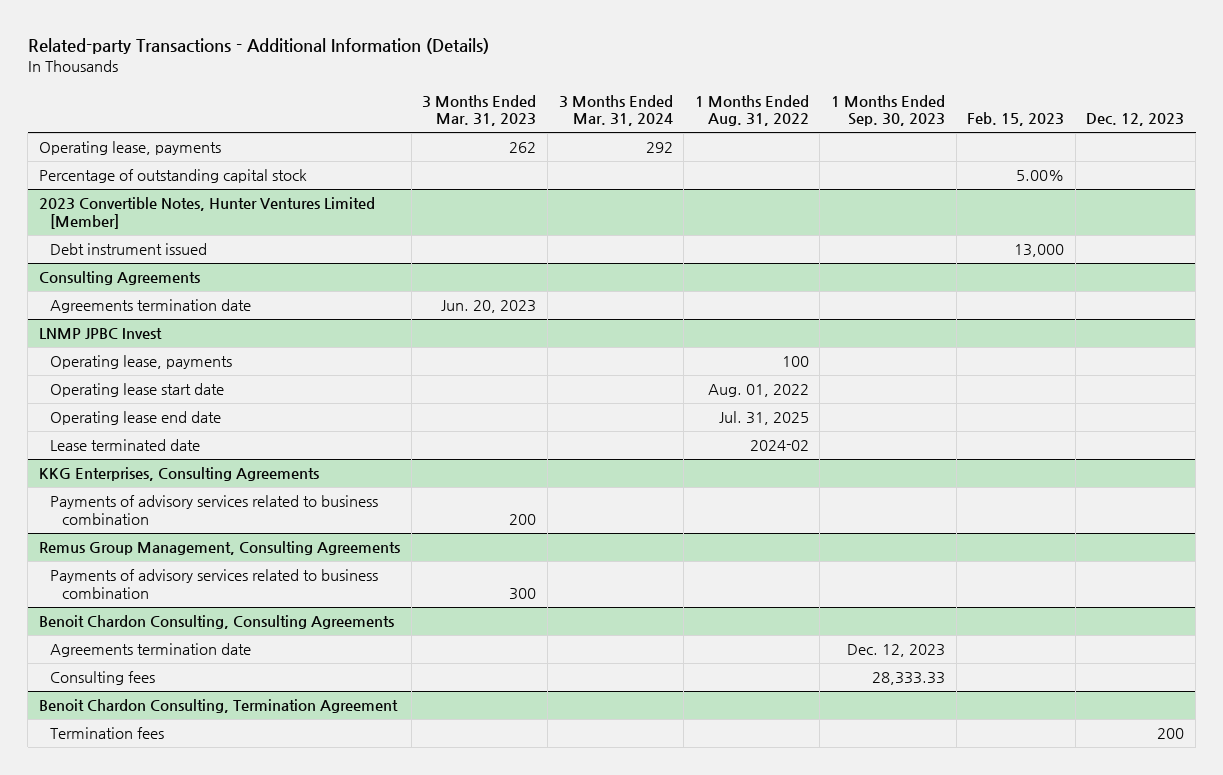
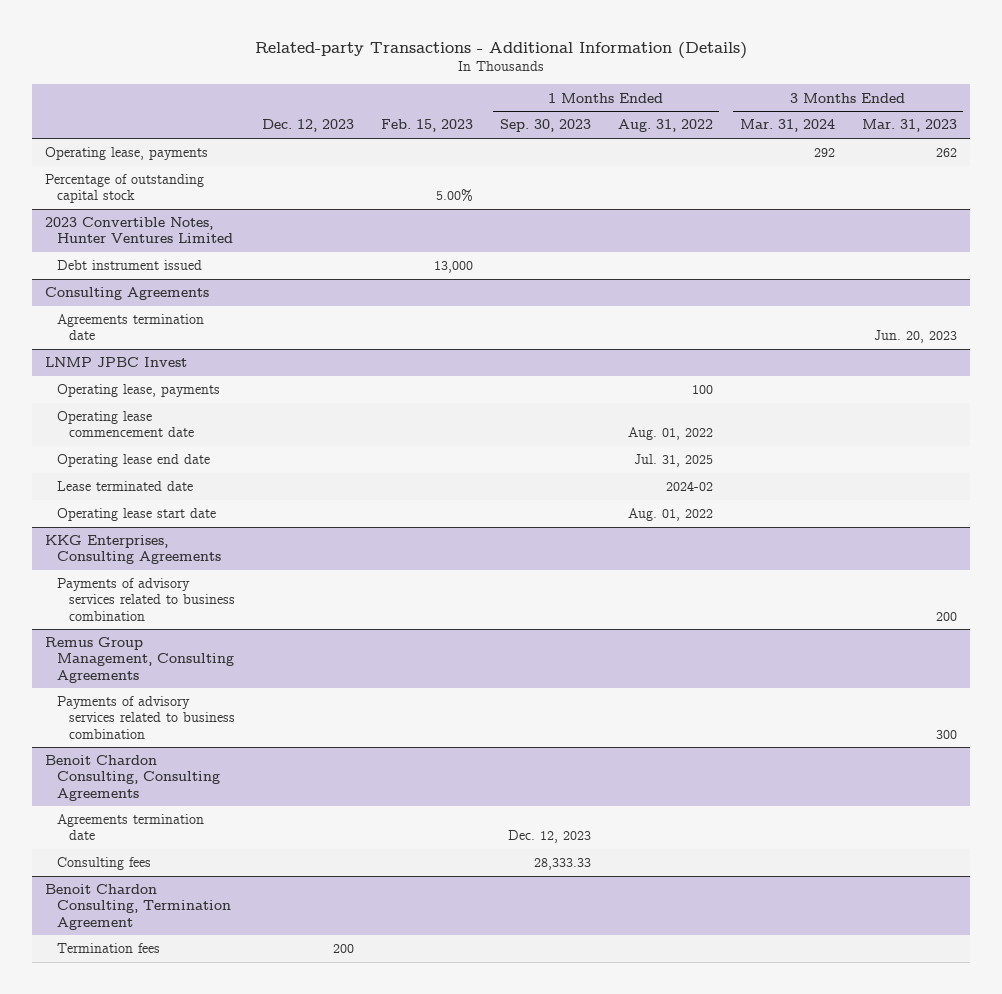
[39,197,376,230] 2023 Convertible Notes, Hunter Ventures Limited [Member] -> [45,217,234,244] 2023 Convertible Notes, Hunter Ventures Limited
none -> [57,411,194,438] Operating lease commencement date
[50,383,225,398] Operating lease start date -> [57,508,217,522] Operating lease start date

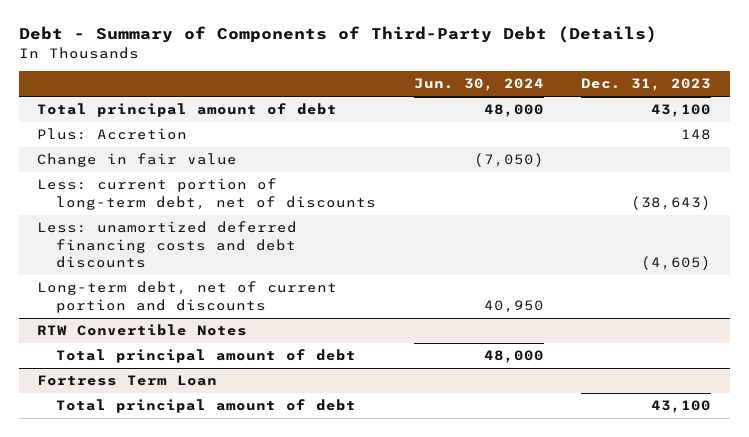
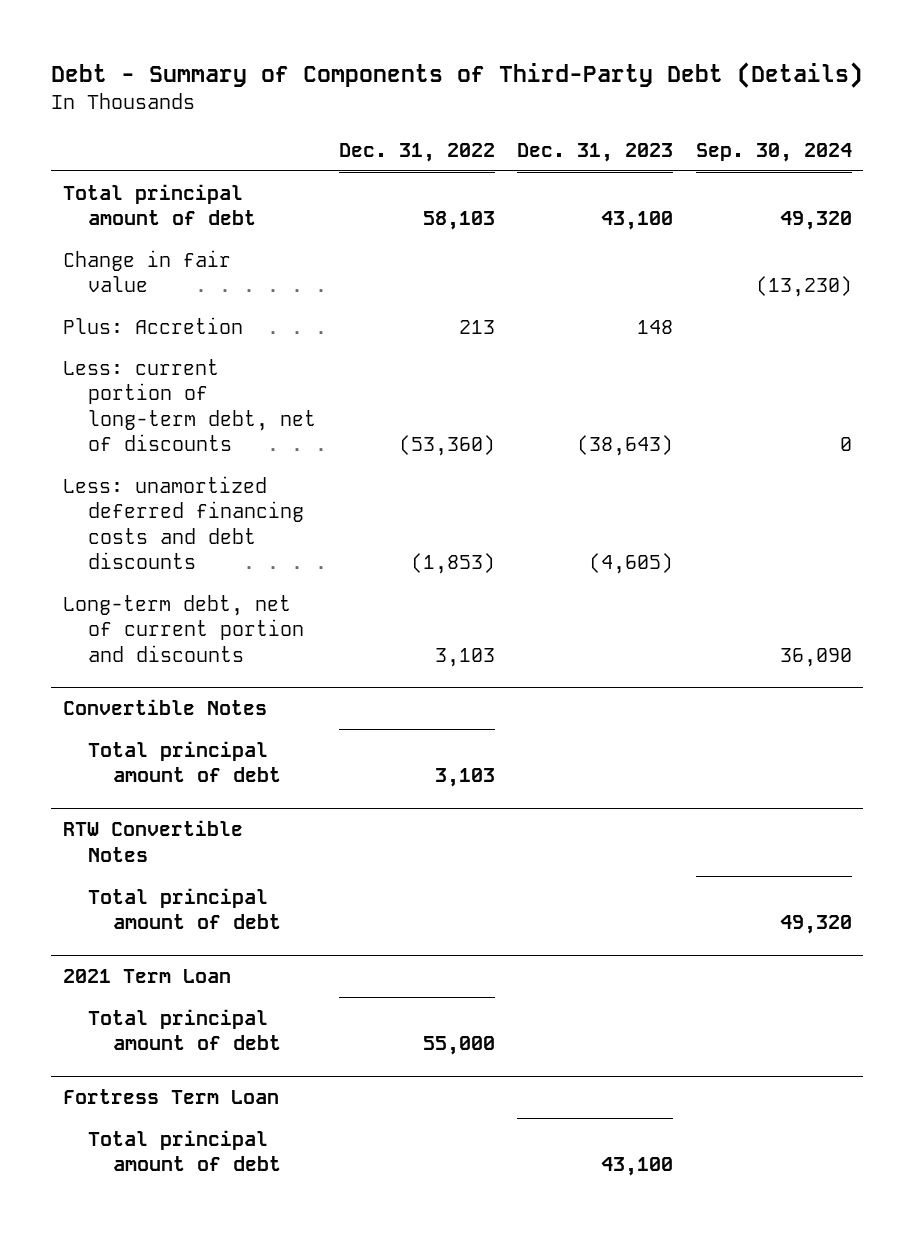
[413,78,544,92] Jun. 30, 2024 -> none
none -> [338,142,495,162] Dec. 31, 2022
none -> [696,142,853,162] Sep. 30, 2024
[37,128,188,141] Plus: Accretion -> [62,316,243,334] Plus: Accretion
none -> [62,699,267,716] Convertible Notes
none -> [87,740,282,783] Total principal amount of debt
none -> [62,969,231,984] 2021 Term Loan
none -> [87,1008,282,1051] Total principal amount of debt

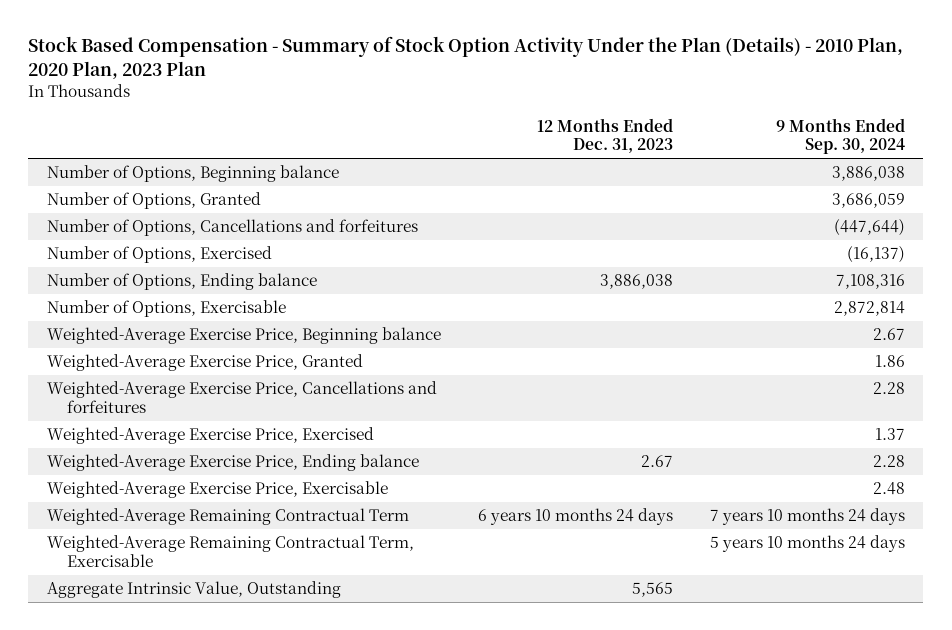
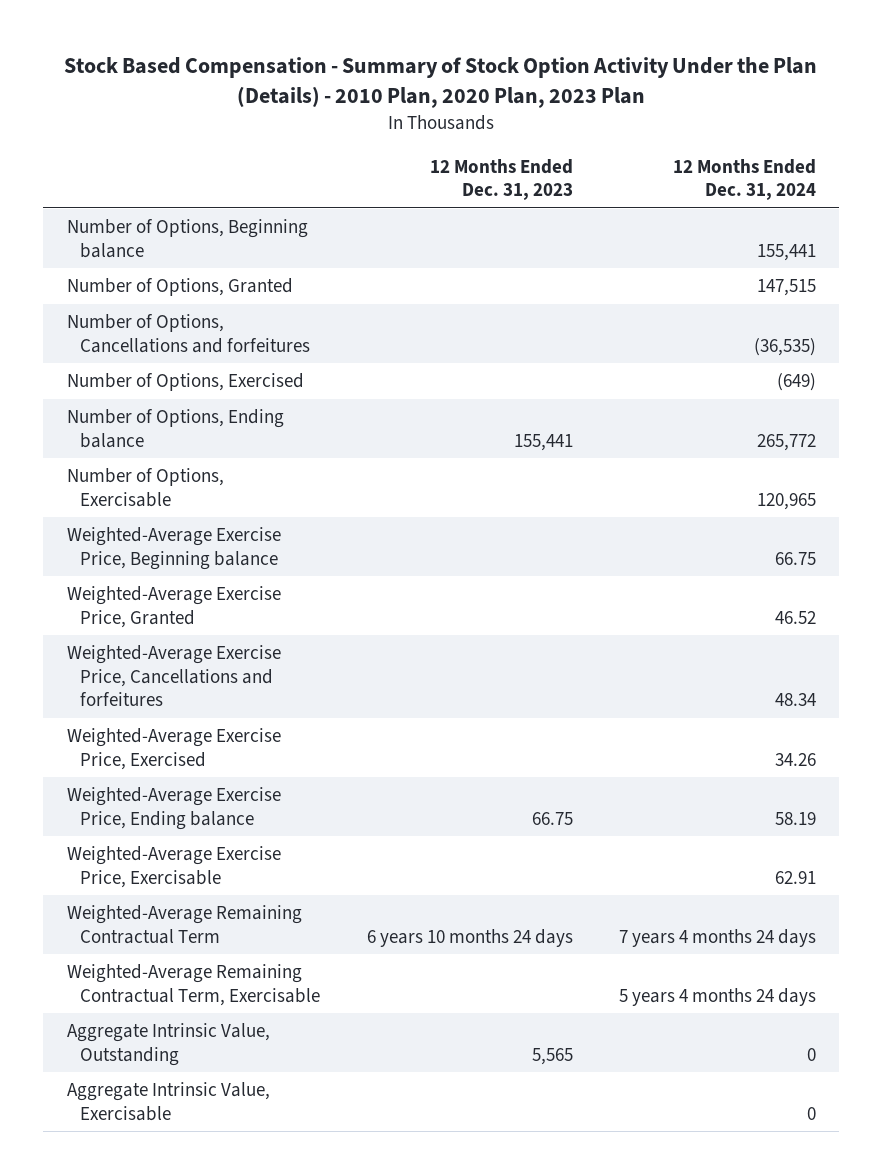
[775,117,905,155] 9 Months Ended Sep. 30, 2024 -> none
none -> [672,158,816,200] 12 Months Ended Dec. 31, 2024
[599,274,673,290] 3,886,038 -> [513,433,573,451] 155,441
[640,455,673,468] 2.67 -> [531,811,573,825] 66.75
none -> [66,1082,270,1121] Aggregate Intrinsic Value, Exercisable

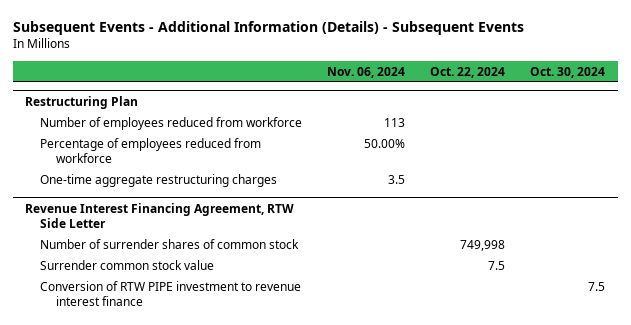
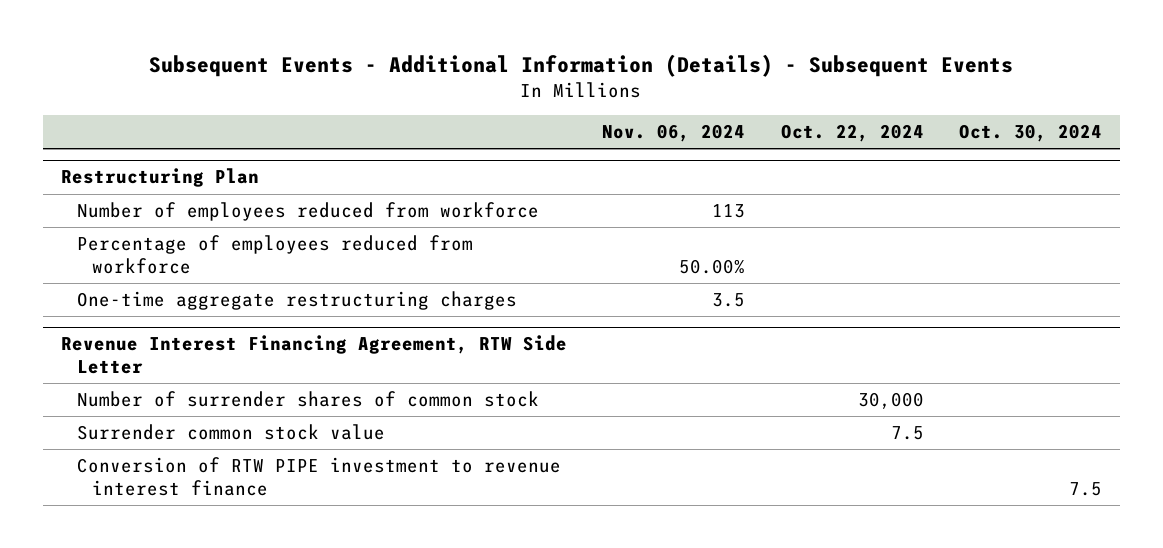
[460,239,506,251] 749,998 -> [857,392,924,410] 30,000

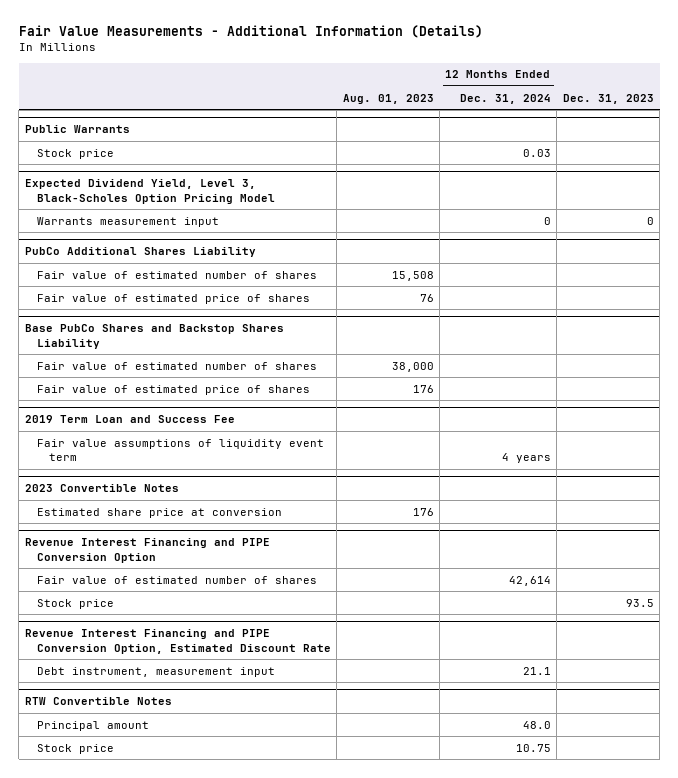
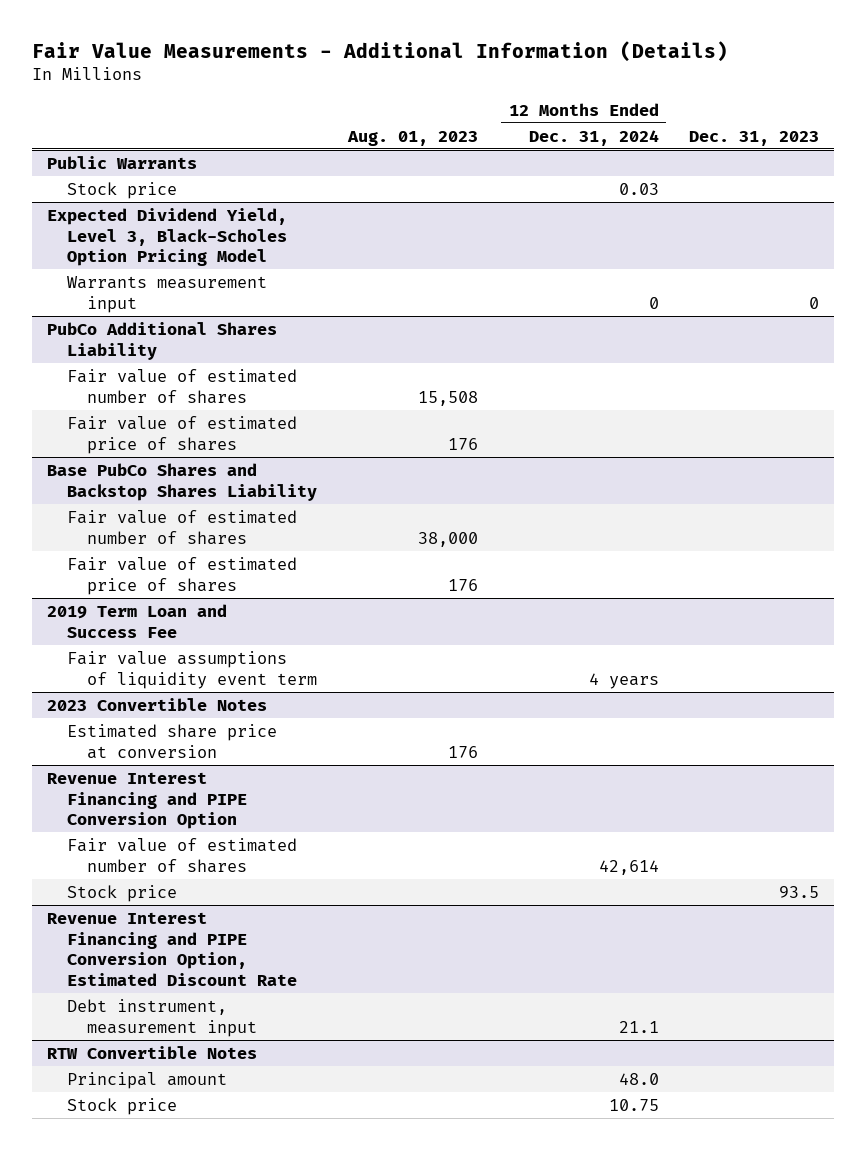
[419,293,434,302] 76 -> [447,437,478,450] 176

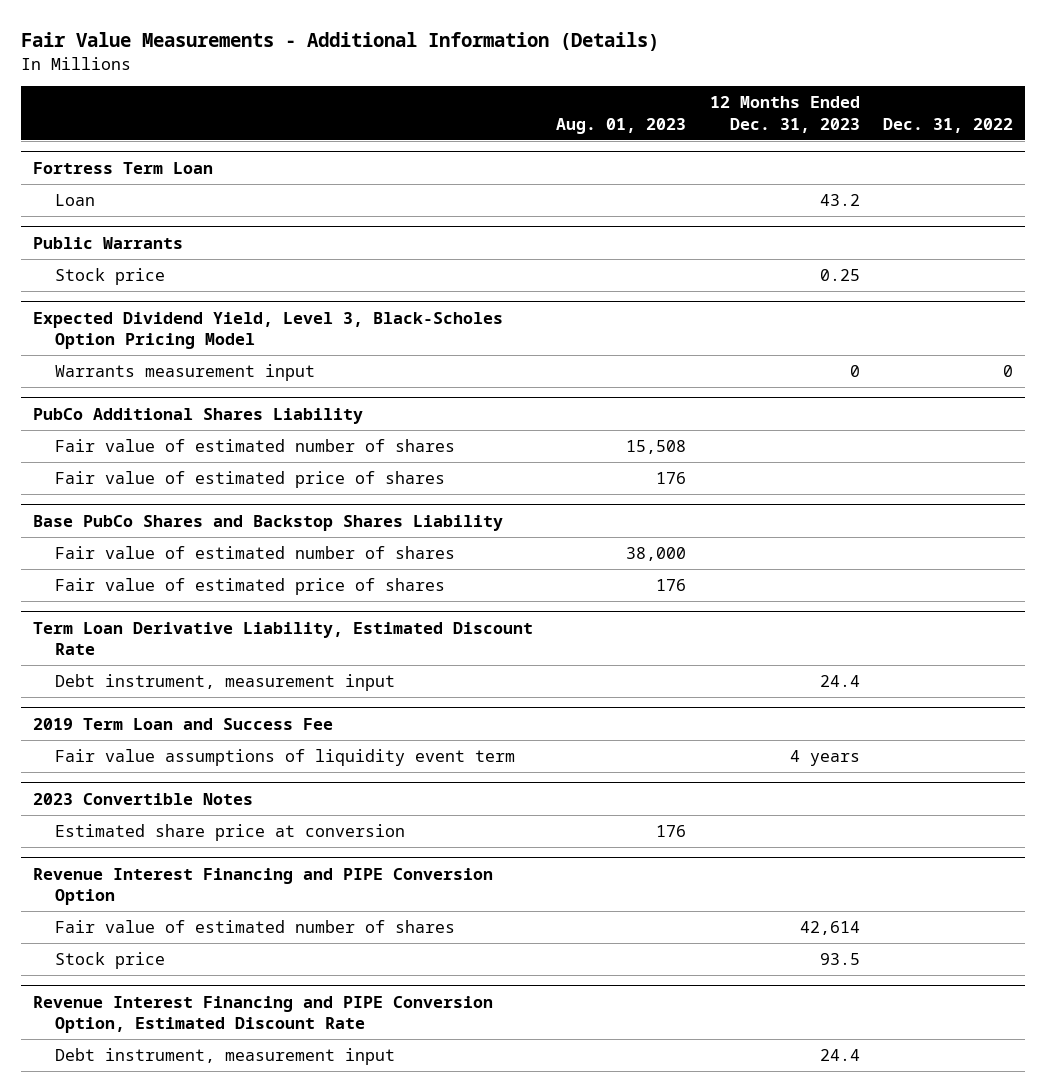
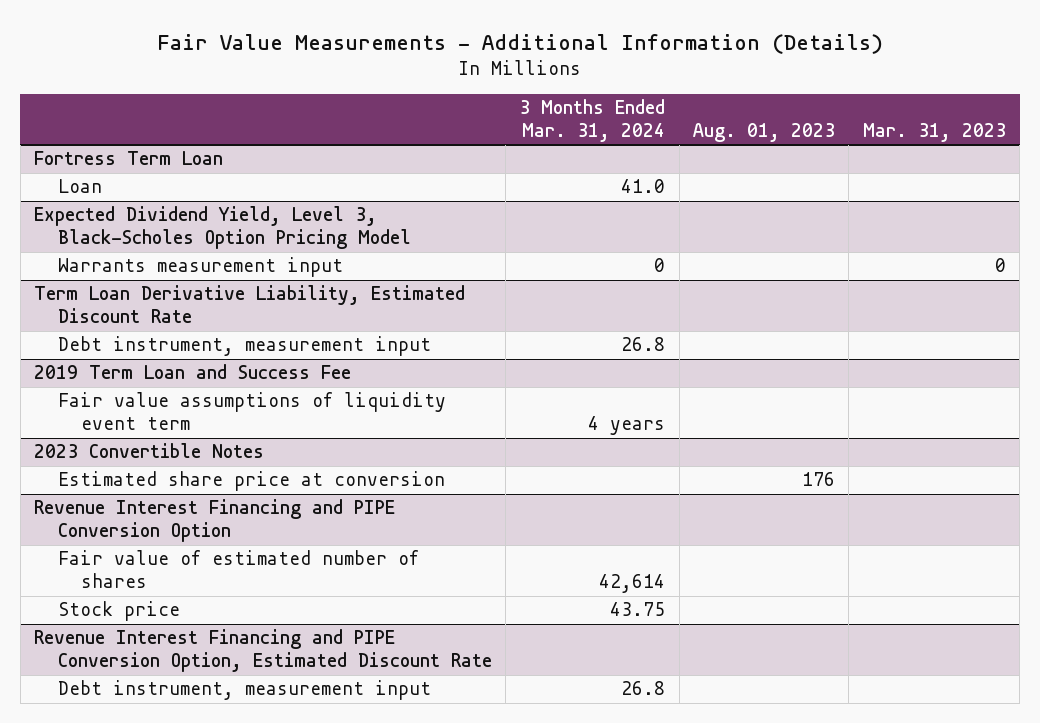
[709,96,860,133] 12 Months Ended Dec. 31, 2023 -> none
[882,117,1013,133] Dec. 31, 2022 -> none
none -> [519,98,666,142] 3 Months Ended Mar. 31, 2024
none -> [862,122,1006,142] Mar. 31, 2023
[32,236,183,249] Public Warrants -> none
[55,267,166,285] Stock price -> none
[32,407,363,424] PubCo Additional Shares Liability -> none
[55,438,456,452] Fair value of estimated number of shares -> none
[55,470,446,488] Fair value of estimated price of shares -> none
[32,514,503,531] Base PubCo Shares and Backstop Shares Liability -> none
[55,545,456,559] Fair value of estimated number of shares -> none
[55,577,446,595] Fair value of estimated price of shares -> none

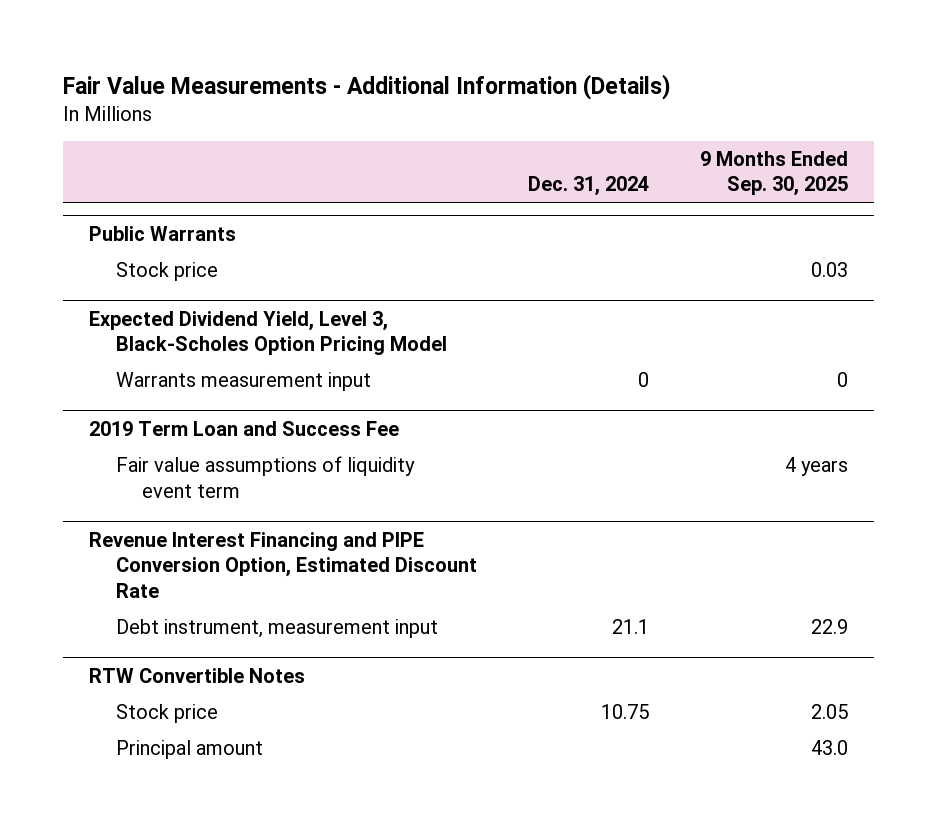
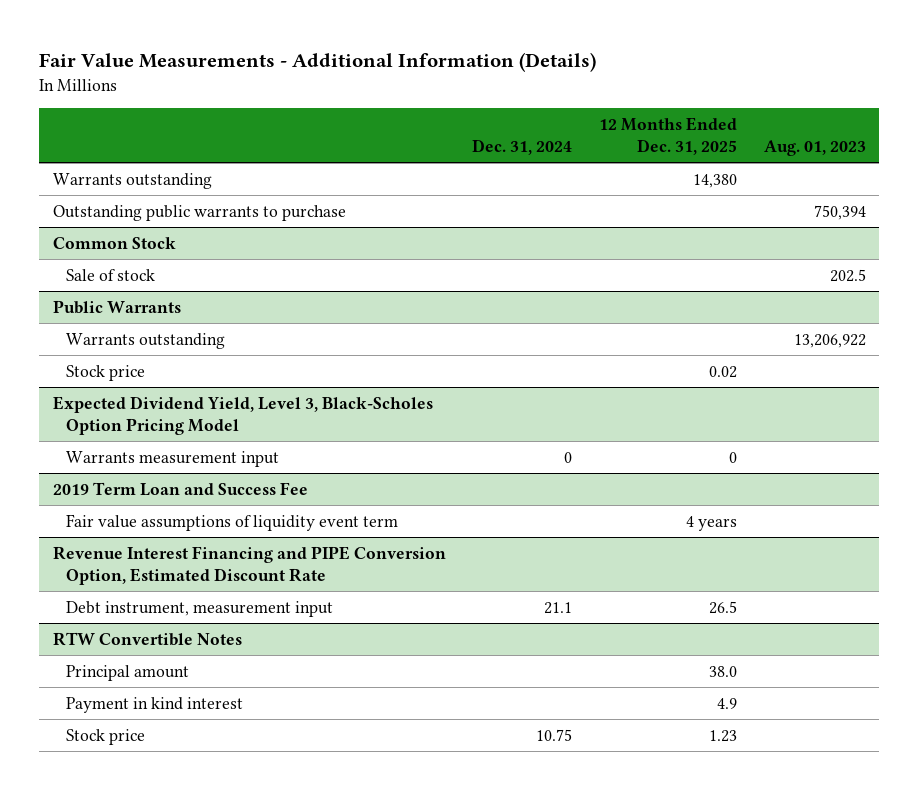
[700,150,849,197] 9 Months Ended Sep. 30, 2025 -> none
none -> [599,117,738,156] 12 Months Ended Dec. 31, 2025
none -> [764,140,867,157] Aug. 01, 2023
none -> [52,172,212,189] Warrants outstanding
none -> [52,204,346,221] Outstanding public warrants to purchase
none -> [52,236,176,249] Common Stock
none -> [66,268,156,281] Sale of stock
none -> [66,332,226,349] Warrants outstanding
none -> [66,696,244,713] Payment in kind interest
[115,704,218,724] Stock price -> [66,728,146,745] Stock price

